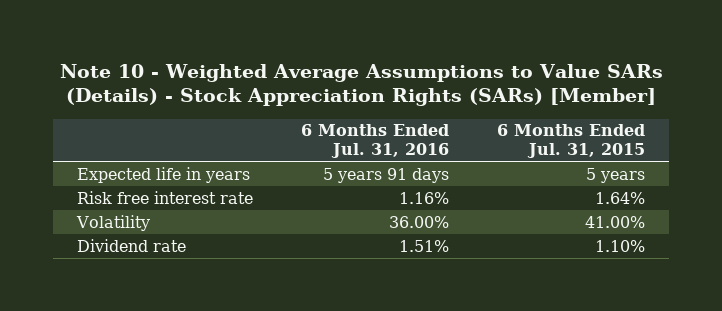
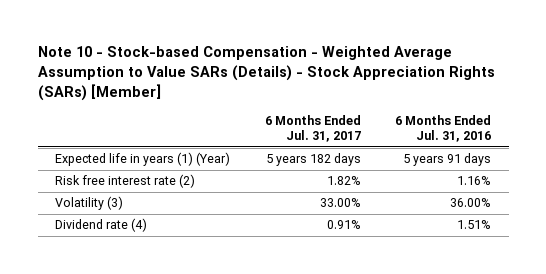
[59,63,663,107] Note 10 - Weighted Average Assumptions to Value SARs (Details) - Stock Appreciation Rights (SARs) [Member] -> [37,46,495,101] Note 10 - Stock-based Compensation - Weighted Average Assumption to Value SARs (Details) - Stock Appreciation Rights (SARs) [Member]
[496,124,645,159] 6 Months Ended Jul. 31, 2015 -> none
none -> [264,114,361,143] 6 Months Ended Jul. 31, 2017
[76,166,250,183] Expected life in years -> [55,152,231,167] Expected life in years (1) (Year)
[76,190,253,204] Risk free interest rate -> [55,174,196,189] Risk free interest rate (2)
[75,214,150,231] Volatility -> [55,196,124,211] Volatility (3)
[76,238,186,252] Dividend rate -> [55,218,148,233] Dividend rate (4)

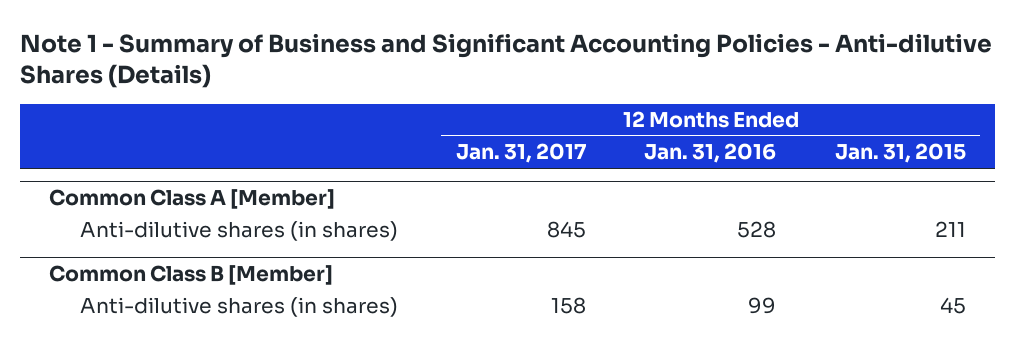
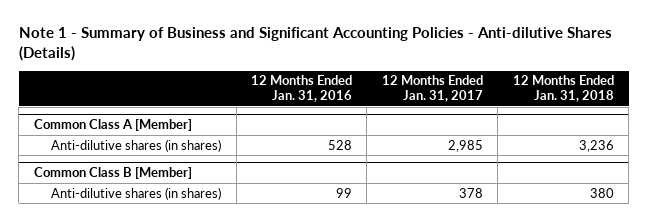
[834,143,966,164] Jan. 31, 2015 -> none
none -> [512,75,614,103] 12 Months Ended Jan. 31, 2018
[546,220,586,238] 845 -> [447,139,483,152] 2,985
[550,296,586,314] 158 -> [458,187,483,198] 378

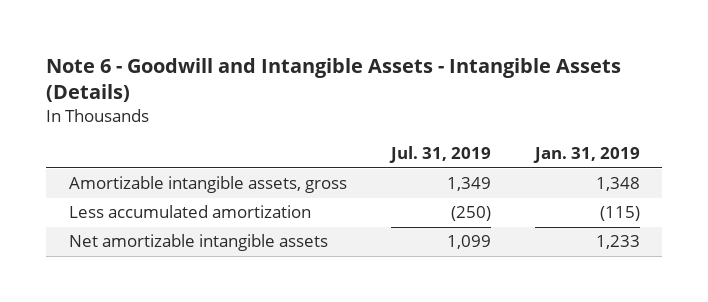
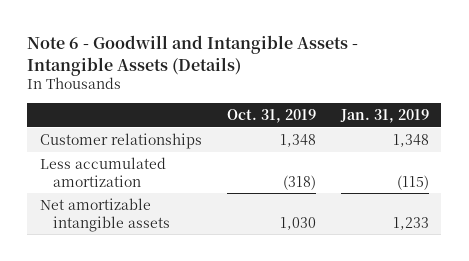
[388,146,491,164] Jul. 31, 2019 -> none
none -> [226,109,316,124] Oct. 31, 2019
[68,176,347,194] Amortizable intangible assets, gross -> [39,132,202,149] Customer relationships

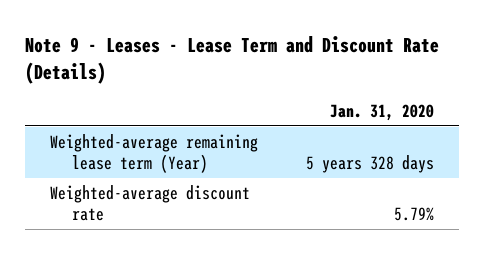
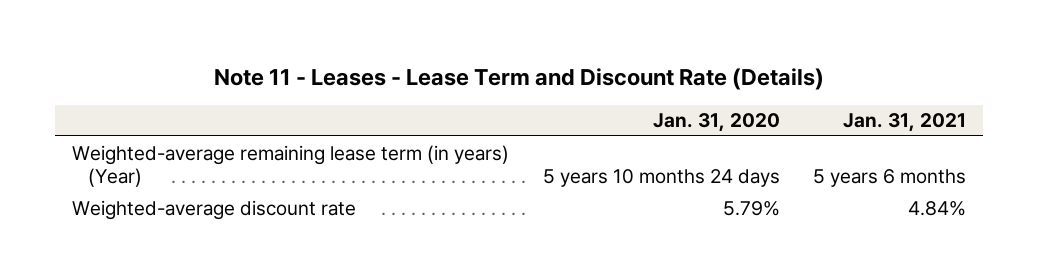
[25,36,440,85] Note 9 - Leases - Lease Term and Discount Rate (Details) -> [214,68,825,91] Note 11 - Leases - Lease Term and Discount Rate (Details)
none -> [843,113,967,133] Jan. 31, 2021
[49,133,258,173] Weighted-average remaining lease term (Year) -> [71,144,509,188] Weighted-average remaining lease term (in years) (Year)
[306,154,435,173] 5 years 328 days -> [542,169,780,188] 5 years 10 months 24 days

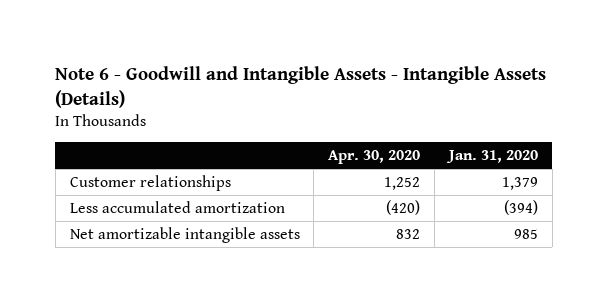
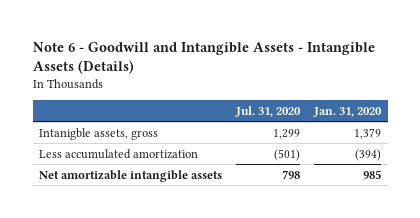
[328,150,421,165] Apr. 30, 2020 -> none
none -> [235,105,302,117] Jul. 31, 2020
[69,174,231,191] Customer relationships -> [39,127,159,140] Intanigble assets, gross

